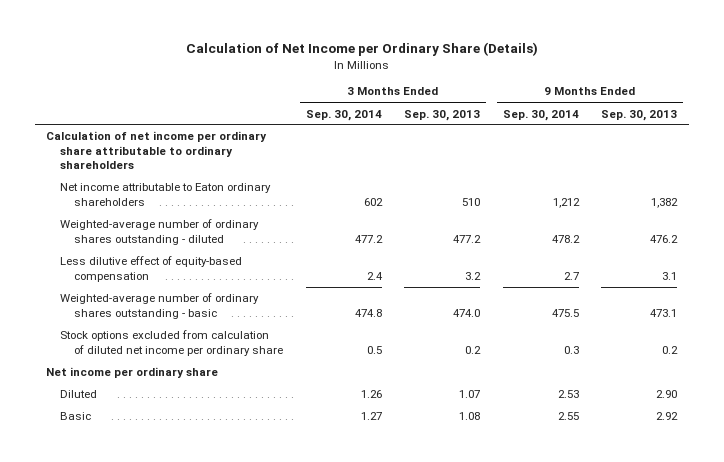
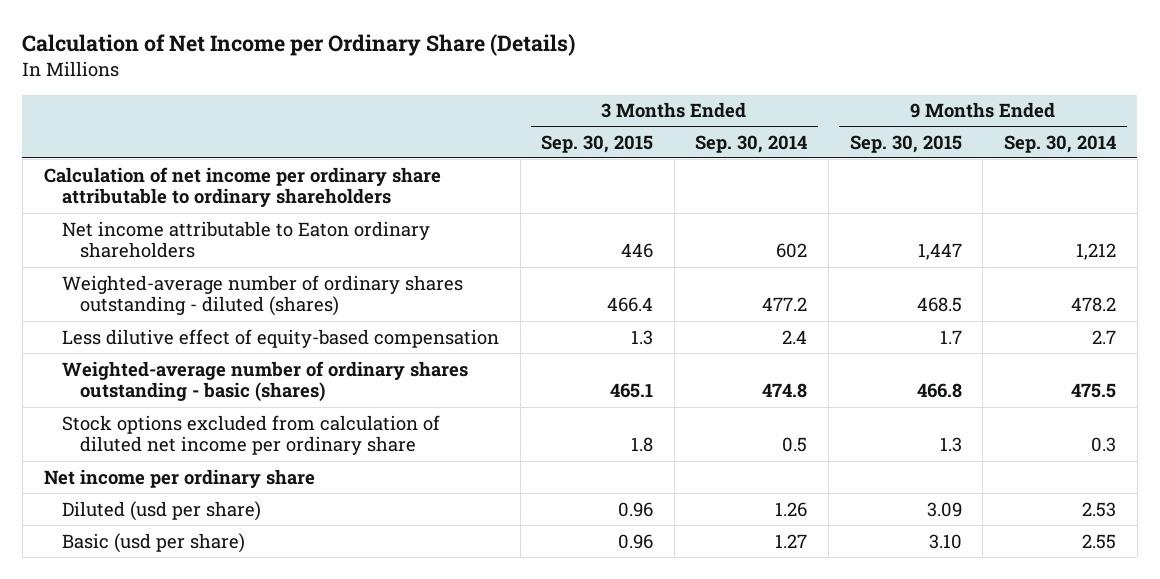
[404,109,481,121] Sep. 30, 2013 -> none
[601,109,678,121] Sep. 30, 2013 -> none
none -> [541,134,654,153] Sep. 30, 2015
none -> [849,134,962,153] Sep. 30, 2015
[60,219,260,245] Weighted-average number of ordinary shares outstanding - diluted -> [61,274,463,317] Weighted-average number of ordinary shares outstanding - diluted (shares)
[60,293,260,319] Weighted-average number of ordinary shares outstanding - basic -> [61,360,468,403] Weighted-average number of ordinary shares outstanding - basic (shares)
[60,390,98,399] Diluted -> [61,500,261,521] Diluted (usd per share)
[60,412,92,421] Basic -> [61,532,245,553] Basic (usd per share)

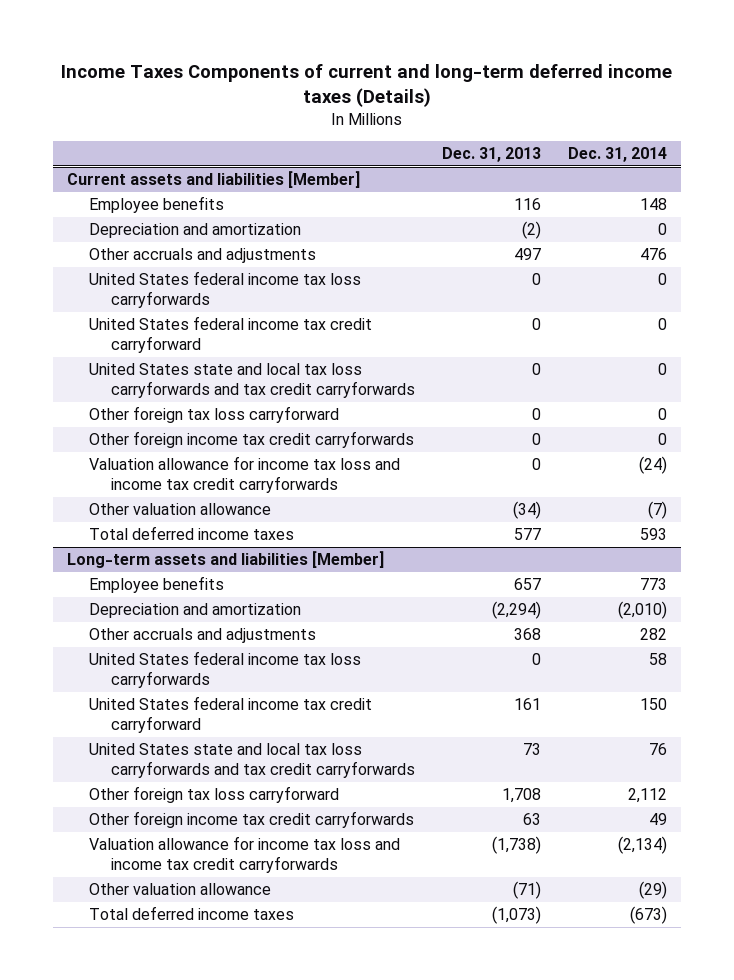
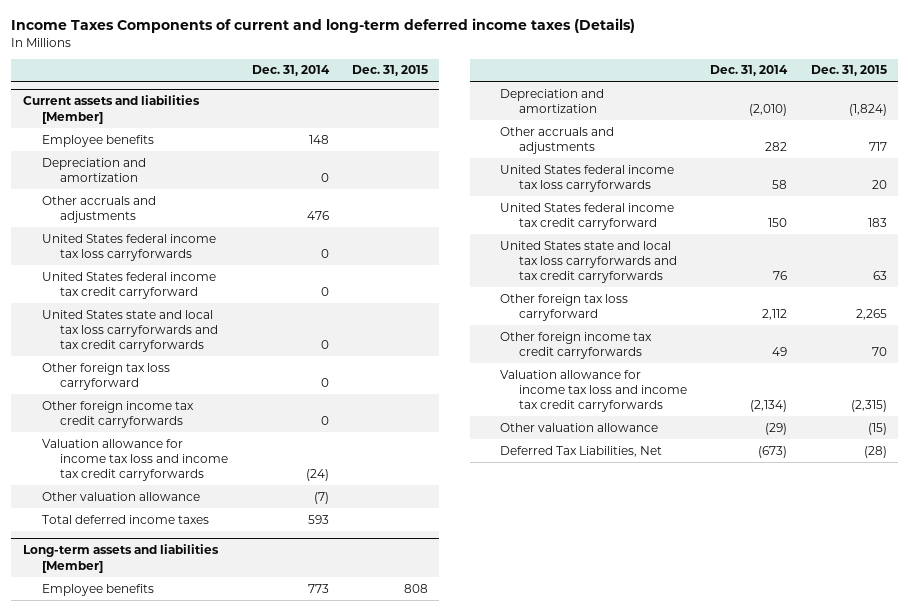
[441,147,541,163] Dec. 31, 2013 -> none
none -> [351,65,428,77] Dec. 31, 2015
[88,906,294,921] Total deferred income taxes -> [500,445,663,457] Deferred Tax Liabilities, Net

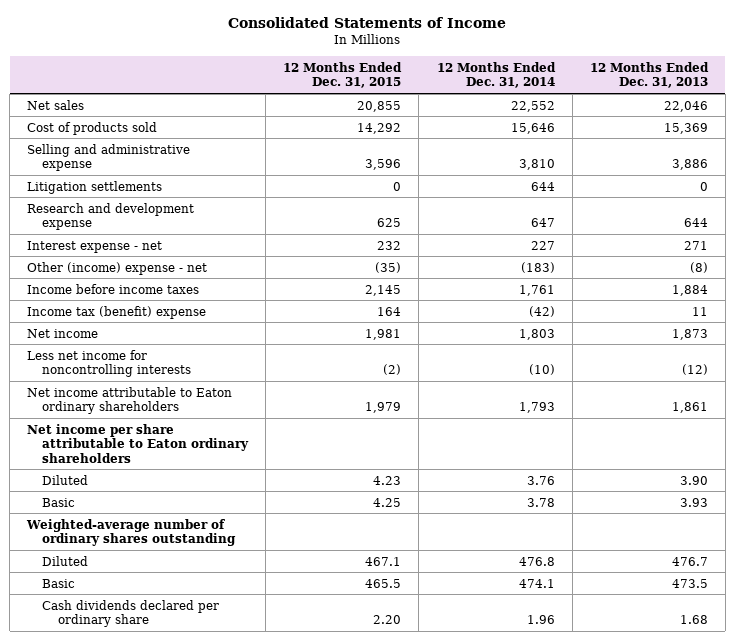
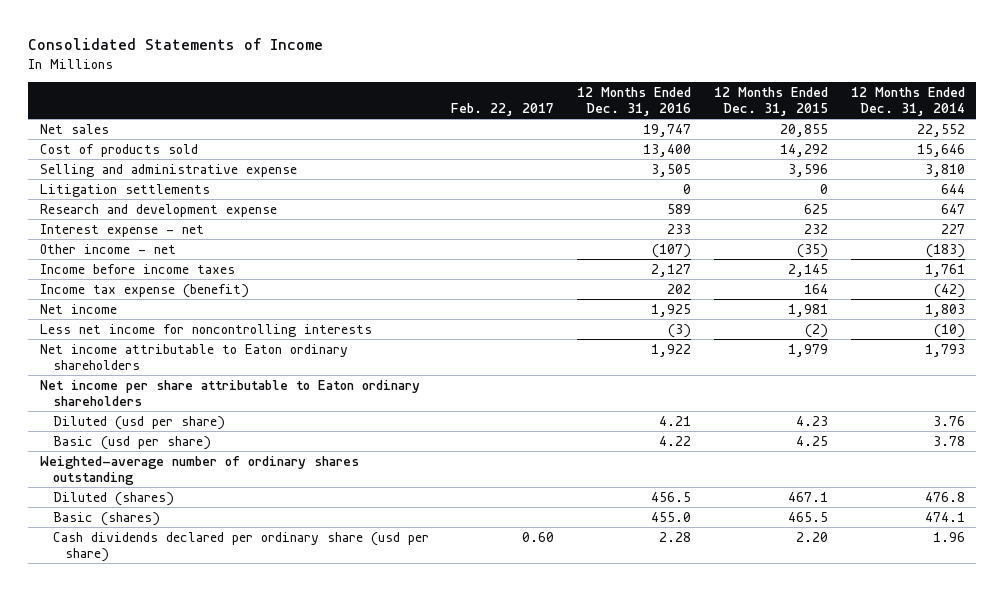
[589,61,709,89] 12 Months Ended Dec. 31, 2013 -> none
none -> [451,103,555,117] Feb. 22, 2017
none -> [577,87,692,117] 12 Months Ended Dec. 31, 2016
[27,261,208,275] Other (income) expense - net -> [39,243,176,254] Other income - net
[27,305,207,319] Income tax (benefit) expense -> [39,283,249,298] Income tax expense (benefit)
[42,474,89,485] Diluted -> [52,415,225,430] Diluted (usd per share)
[42,497,76,507] Basic -> [52,435,211,450] Basic (usd per share)
[42,555,89,566] Diluted -> [52,491,174,506] Diluted (shares)
[42,578,76,588] Basic -> [52,511,160,526] Basic (shares)
[42,599,220,628] Cash dividends declared per ordinary share -> [52,531,429,562] Cash dividends declared per ordinary share (usd per share)

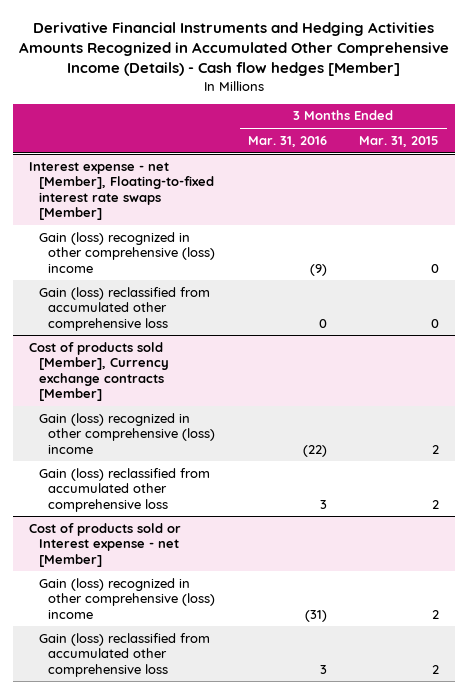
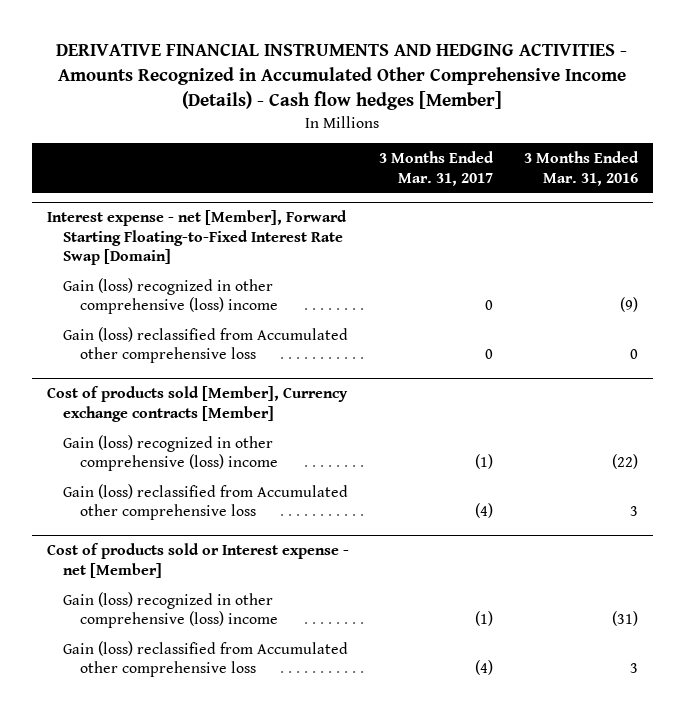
[18,21,449,77] Derivative Financial Instruments and Hedging Activities Amounts Recognized in Accumulated Other Comprehensive Income (Details) - Cash flow hedges [Member] -> [56,43,628,110] DERIVATIVE FINANCIAL INSTRUMENTS AND HEDGING ACTIVITIES - Amounts Recognized in Accumulated Other Comprehensive Income (Details) - Cash flow hedges [Member]
[358,136,439,148] Mar. 31, 2015 -> none
none -> [379,151,495,186] 3 Months Ended Mar. 31, 2017
[28,161,214,220] Interest expense - net [Member], Floating-to-fixed interest rate swaps [Member] -> [46,210,347,266] Interest expense - net [Member], Forward Starting Floating-to-Fixed Interest Rate Swap [Domain]
[38,286,210,331] Gain (loss) reclassified from accumulated other comprehensive loss -> [63,326,349,364] Gain (loss) reclassified from Accumulated other comprehensive loss
[38,467,210,512] Gain (loss) reclassified from accumulated other comprehensive loss -> [63,483,349,521] Gain (loss) reclassified from Accumulated other comprehensive loss
[38,632,210,677] Gain (loss) reclassified from accumulated other comprehensive loss -> [63,640,349,678] Gain (loss) reclassified from Accumulated other comprehensive loss

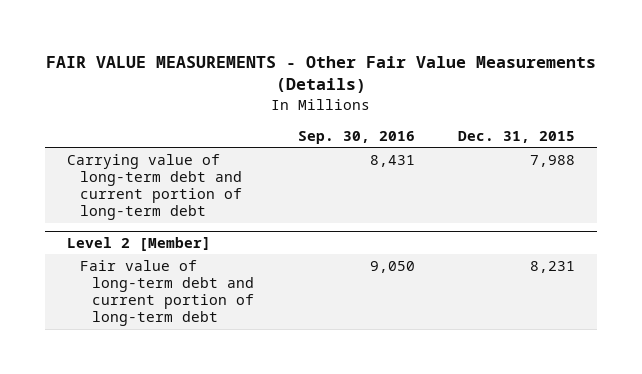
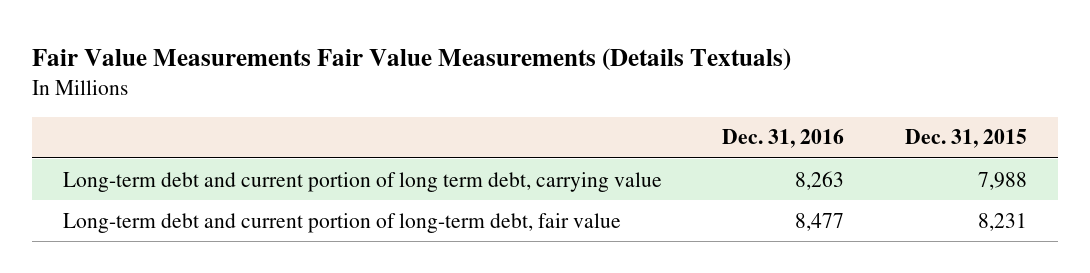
[45,55,596,94] FAIR VALUE MEASUREMENTS - Other Fair Value Measurements (Details) -> [32,47,792,71] Fair Value Measurements Fair Value Measurements (Details Textuals)
[297,131,415,145] Sep. 30, 2016 -> none
none -> [722,129,845,149] Dec. 31, 2016
[66,237,211,252] Level 2 [Member] -> none
[66,153,242,221] Carrying value of long-term debt and current portion of long-term debt -> [62,171,662,192] Long-term debt and current portion of long term debt, carrying value
[79,259,255,327] Fair value of long-term debt and current portion of long-term debt -> [62,212,621,233] Long-term debt and current portion of long-term debt, fair value

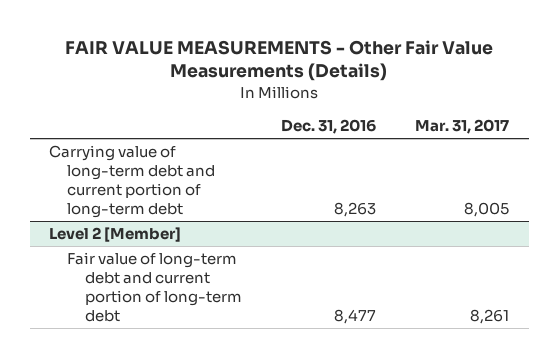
[32,47,792,71] Fair Value Measurements Fair Value Measurements (Details Textuals) -> [65,39,494,82] FAIR VALUE MEASUREMENTS - Other Fair Value Measurements (Details)
[905,129,1028,149] Dec. 31, 2015 -> none
none -> [415,119,510,135] Mar. 31, 2017
[62,171,662,192] Long-term debt and current portion of long term debt, carrying value -> [49,145,216,218] Carrying value of long-term debt and current portion of long-term debt
none -> [49,227,182,243] Level 2 [Member]
[62,212,621,233] Long-term debt and current portion of long-term debt, fair value -> [67,252,243,322] Fair value of long-term debt and current portion of long-term debt

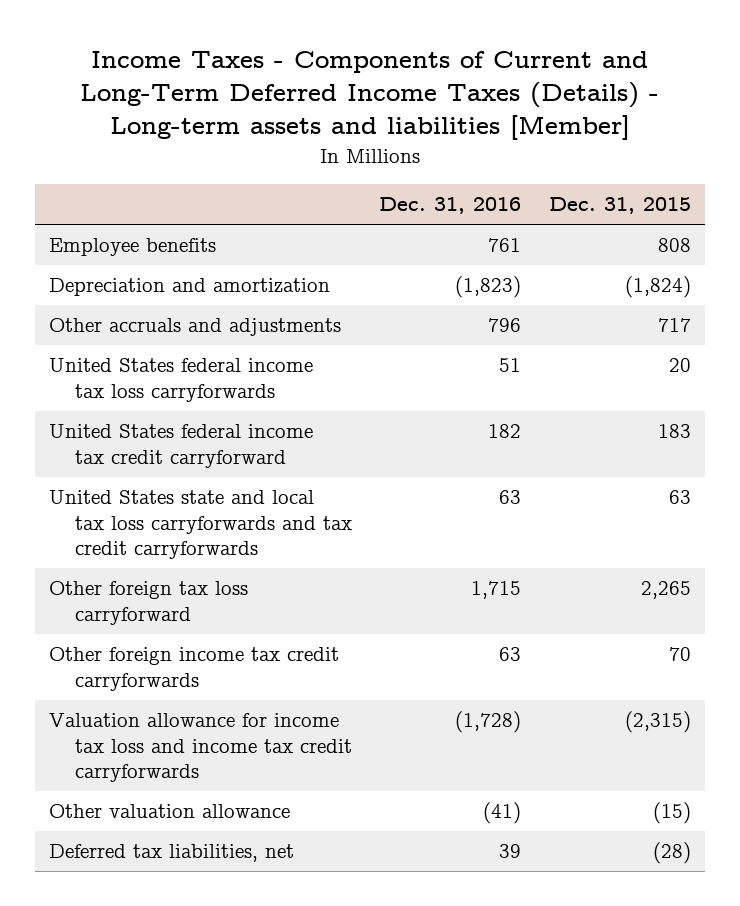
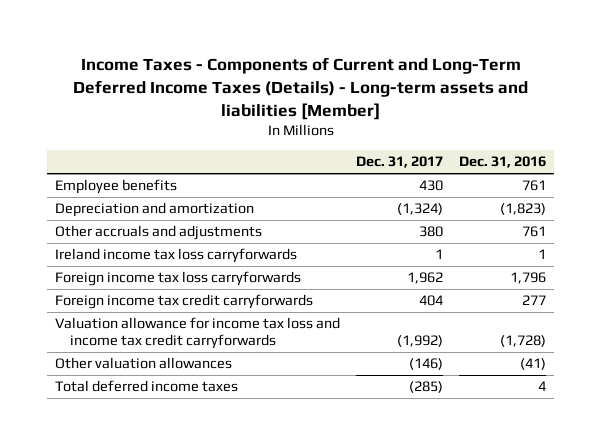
[549,197,692,215] Dec. 31, 2015 -> none
none -> [356,156,444,169] Dec. 31, 2017
[49,581,249,625] Other foreign tax loss carryforward -> none
[49,647,340,691] Other foreign income tax credit carryforwards -> none
[488,318,522,333] 796 -> [521,226,546,238] 761
[49,358,314,402] United States federal income tax loss carryforwards -> [55,248,298,264] Ireland income tax loss carryforwards
[499,358,522,373] 51 -> [537,249,546,260] 1
[49,424,314,468] United States federal income tax credit carryforward -> [55,271,302,287] Foreign income tax loss carryforwards
[488,424,522,439] 182 -> [509,272,546,285] 1,796
[49,490,352,560] United States state and local tax loss carryforwards and tax credit carryforwards -> [55,294,314,310] Foreign income tax credit carryforwards
[499,490,522,505] 63 -> [521,295,546,306] 277
[49,804,291,819] Other valuation allowance -> [55,357,233,370] Other valuation allowances
[49,844,295,863] Deferred tax liabilities, net -> [55,380,239,393] Total deferred income taxes
[499,844,522,859] 39 -> [537,381,546,392] 4

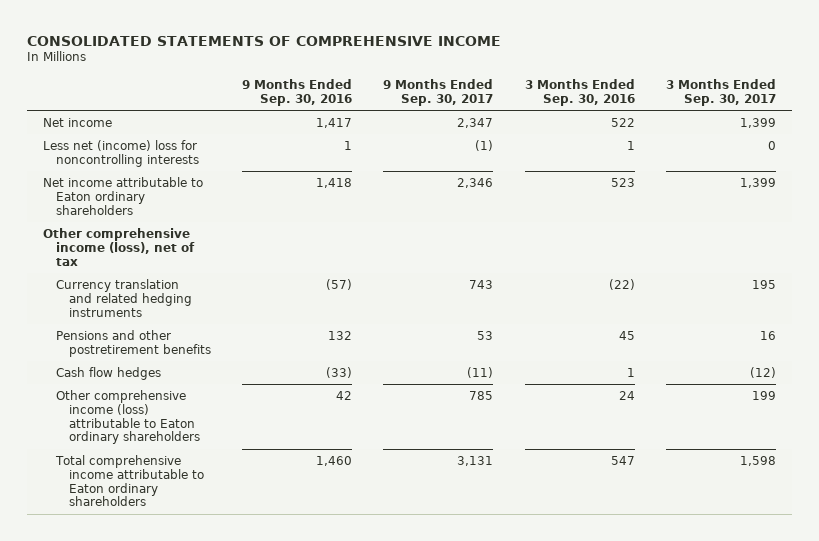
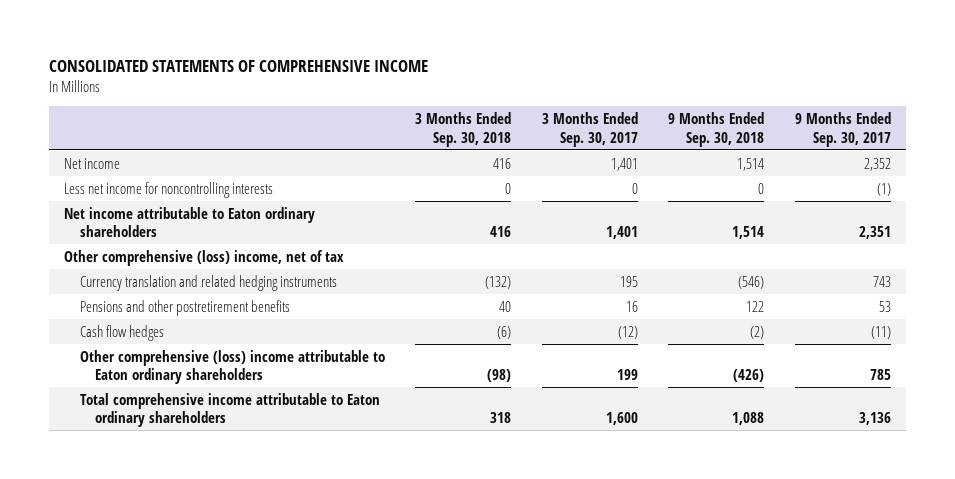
[242,78,353,106] 9 Months Ended Sep. 30, 2016 -> none
[524,78,635,106] 3 Months Ended Sep. 30, 2016 -> none
none -> [415,112,512,147] 3 Months Ended Sep. 30, 2018
none -> [668,112,765,147] 9 Months Ended Sep. 30, 2018
[457,117,494,128] 2,347 -> [863,157,891,171] 2,352
[740,117,777,128] 1,399 -> [610,157,638,171] 1,401
[42,139,199,167] Less net (income) loss for noncontrolling interests -> [63,181,273,198] Less net income for noncontrolling interests
[457,177,494,188] 2,346 -> [858,226,891,240] 2,351
[740,177,777,188] 1,399 -> [605,226,638,240] 1,401
[42,227,195,266] Other comprehensive income (loss), net of tax -> [63,249,344,266] Other comprehensive (loss) income, net of tax
[55,389,200,445] Other comprehensive income (loss) attributable to Eaton ordinary shareholders -> [79,349,385,385] Other comprehensive (loss) income attributable to Eaton ordinary shareholders
[457,455,494,466] 3,131 -> [858,412,891,426] 3,136
[740,455,777,466] 1,598 -> [605,412,638,426] 1,600

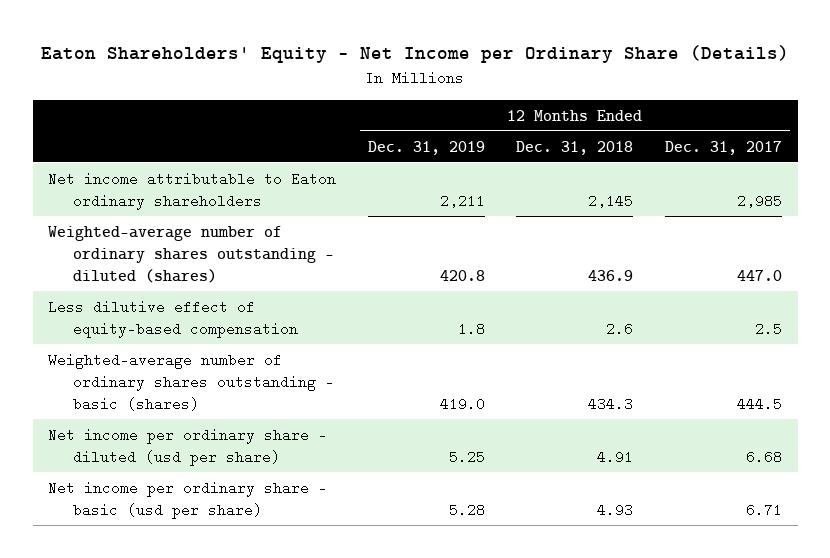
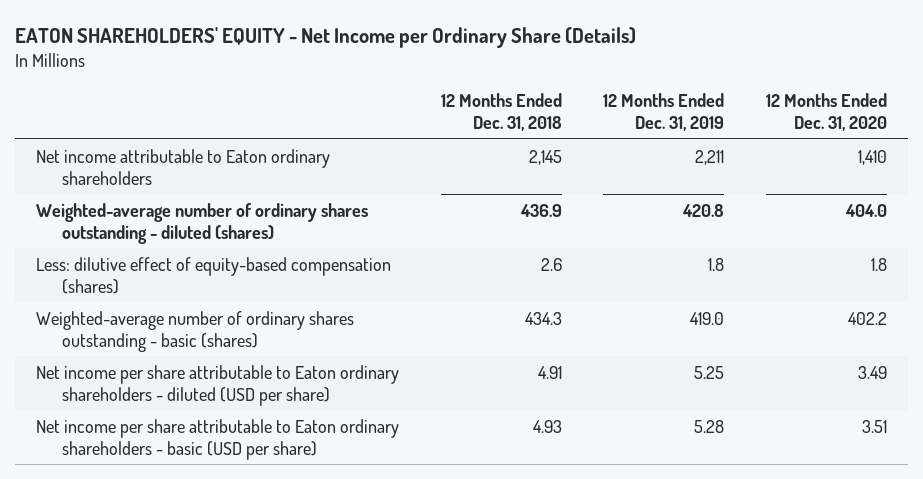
[41,45,790,64] Eaton Shareholders' Equity - Net Income per Ordinary Share (Details) -> [15,26,637,48] EATON SHAREHOLDERS' EQUITY - Net Income per Ordinary Share (Details)
[665,140,783,155] Dec. 31, 2017 -> none
none -> [765,93,887,132] 12 Months Ended Dec. 31, 2020
[48,299,298,338] Less dilutive effect of equity-based compensation -> [35,256,391,294] Less: dilutive effect of equity-based compensation (shares)
[48,427,328,466] Net income per ordinary share - diluted (usd per share) -> [35,364,399,406] Net income per share attributable to Eaton ordinary shareholders - diluted (USD per share)
[48,480,328,519] Net income per ordinary share - basic (usd per share) -> [35,418,399,460] Net income per share attributable to Eaton ordinary shareholders - basic (USD per share)

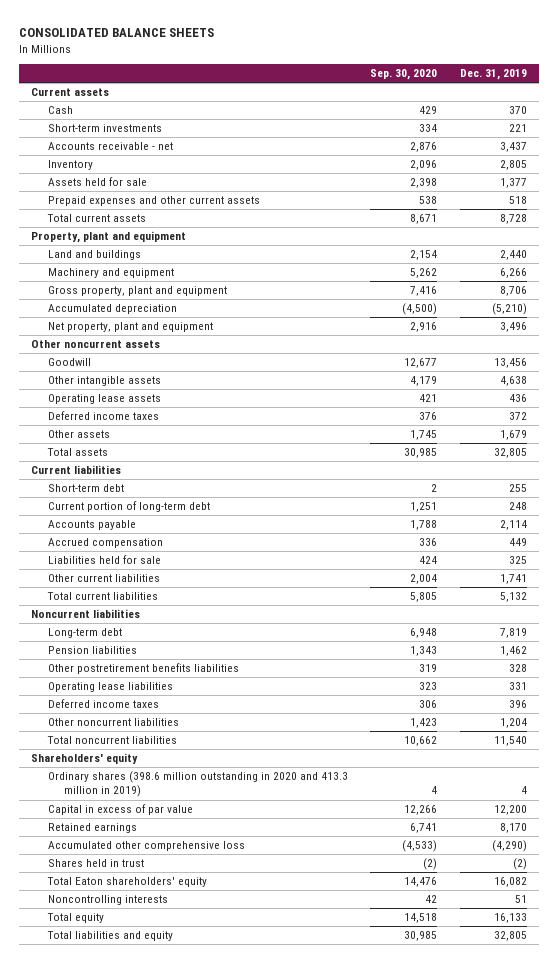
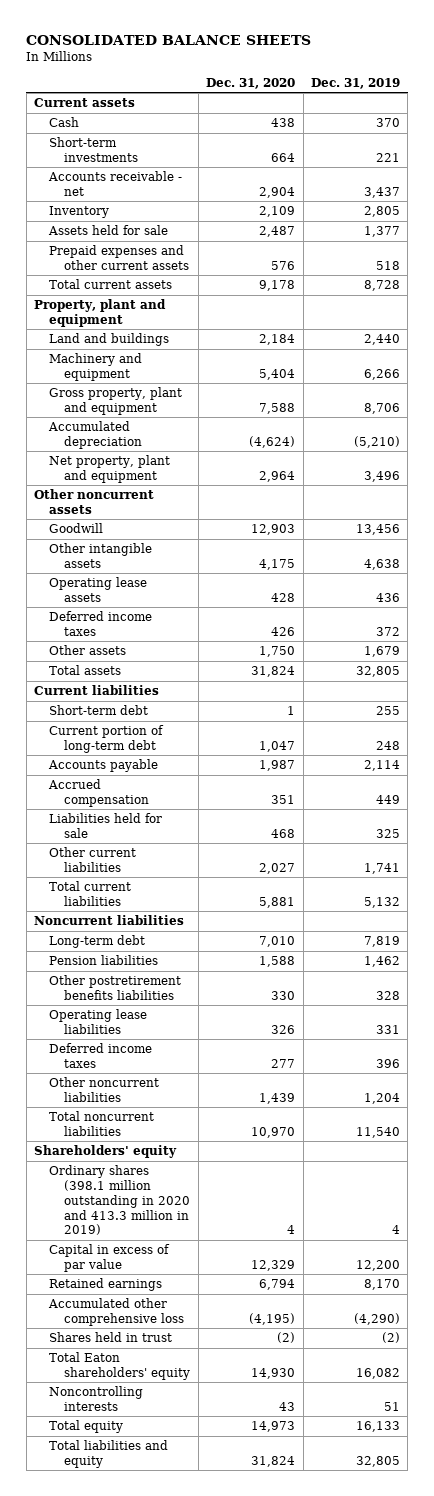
[370,69,438,81] Sep. 30, 2020 -> none
none -> [206,77,296,89] Dec. 31, 2020
[47,771,348,798] Ordinary shares (398.6 million outstanding in 2020 and 413.3 million in 2019) -> [49,1165,191,1236] Ordinary shares (398.1 million outstanding in 2020 and 413.3 million in 2019)

